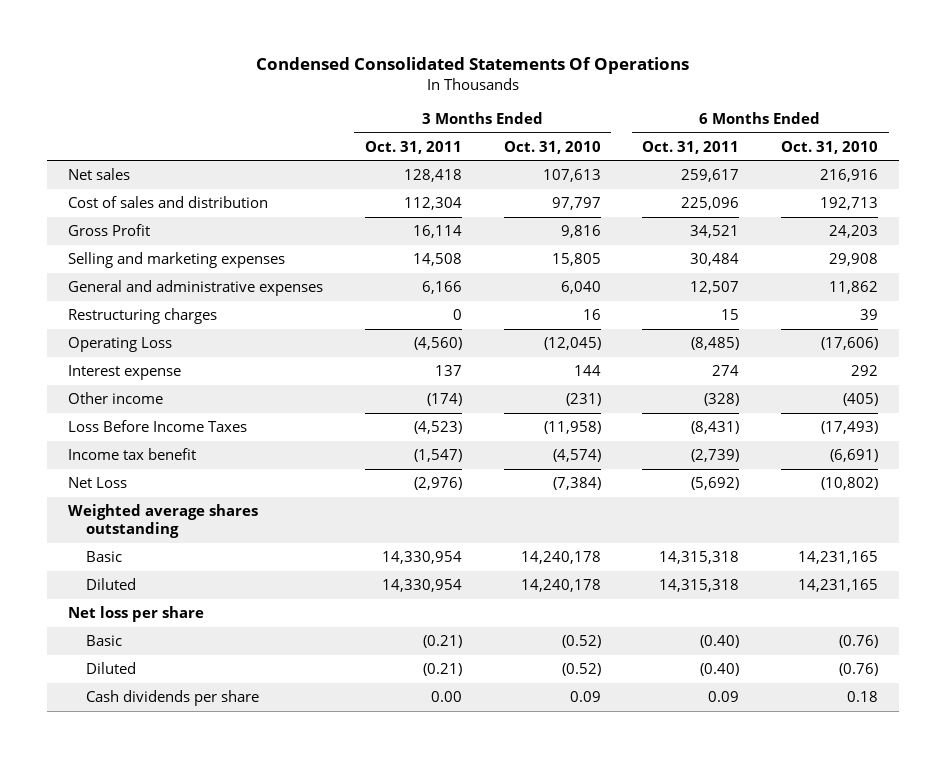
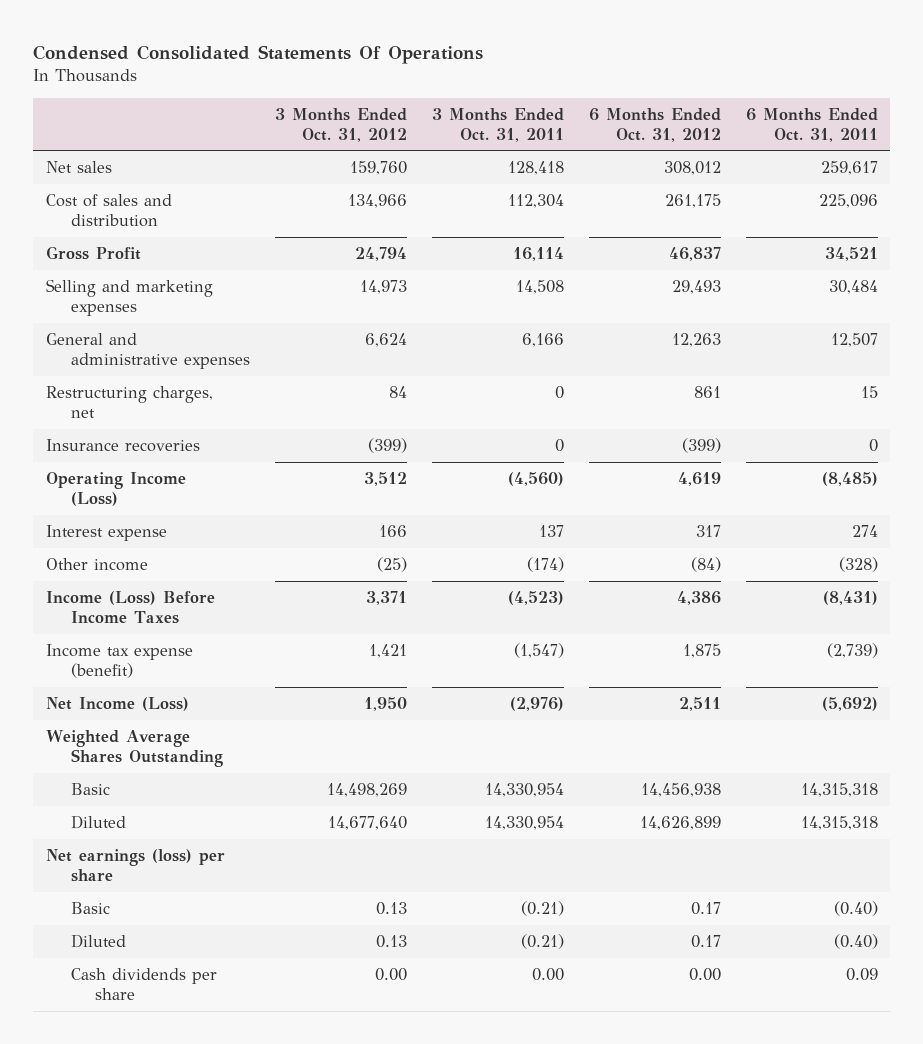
[503,140,601,154] Oct. 31, 2010 -> none
[781,140,879,154] Oct. 31, 2010 -> none
none -> [274,107,407,142] 3 Months Ended Oct. 31, 2012
none -> [588,107,721,142] 6 Months Ended Oct. 31, 2012
[67,308,217,325] Restructuring charges -> [45,385,213,419] Restructuring charges, net
none -> [45,438,200,452] Insurance recoveries
[67,337,172,353] Operating Loss -> [45,471,186,507] Operating Income (Loss)
[67,420,247,433] Loss Before Income Taxes -> [45,590,215,625] Income (Loss) Before Income Taxes
[67,448,196,461] Income tax benefit -> [45,643,193,679] Income tax expense (benefit)
[67,477,127,489] Net Loss -> [45,696,189,711] Net Income (Loss)
[67,504,258,539] Weighted average shares outstanding -> [45,729,223,768] Weighted Average Shares Outstanding
[67,606,204,623] Net loss per share -> [45,848,225,883] Net earnings (loss) per share

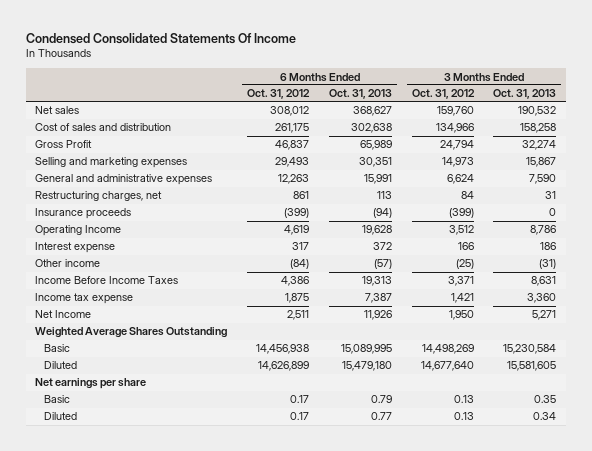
[33,44,484,64] Condensed Consolidated Statements Of Operations -> [25,32,296,44] Condensed Consolidated Statements Of Income
[431,107,564,142] 3 Months Ended Oct. 31, 2011 -> none
[745,107,878,142] 6 Months Ended Oct. 31, 2011 -> none
none -> [328,89,392,100] Oct. 31, 2013
none -> [493,89,557,100] Oct. 31, 2013
[45,438,200,452] Insurance recoveries -> [35,208,132,220] Insurance proceeds
[45,471,186,507] Operating Income (Loss) -> [35,225,122,237] Operating Income
[45,590,215,625] Income (Loss) Before Income Taxes -> [35,276,179,285] Income Before Income Taxes
[45,643,193,679] Income tax expense (benefit) -> [35,293,134,305] Income tax expense
[45,696,189,711] Net Income (Loss) -> [35,310,92,319] Net Income
[45,848,225,883] Net earnings (loss) per share -> [35,378,147,390] Net earnings per share
[70,967,217,1001] Cash dividends per share -> none

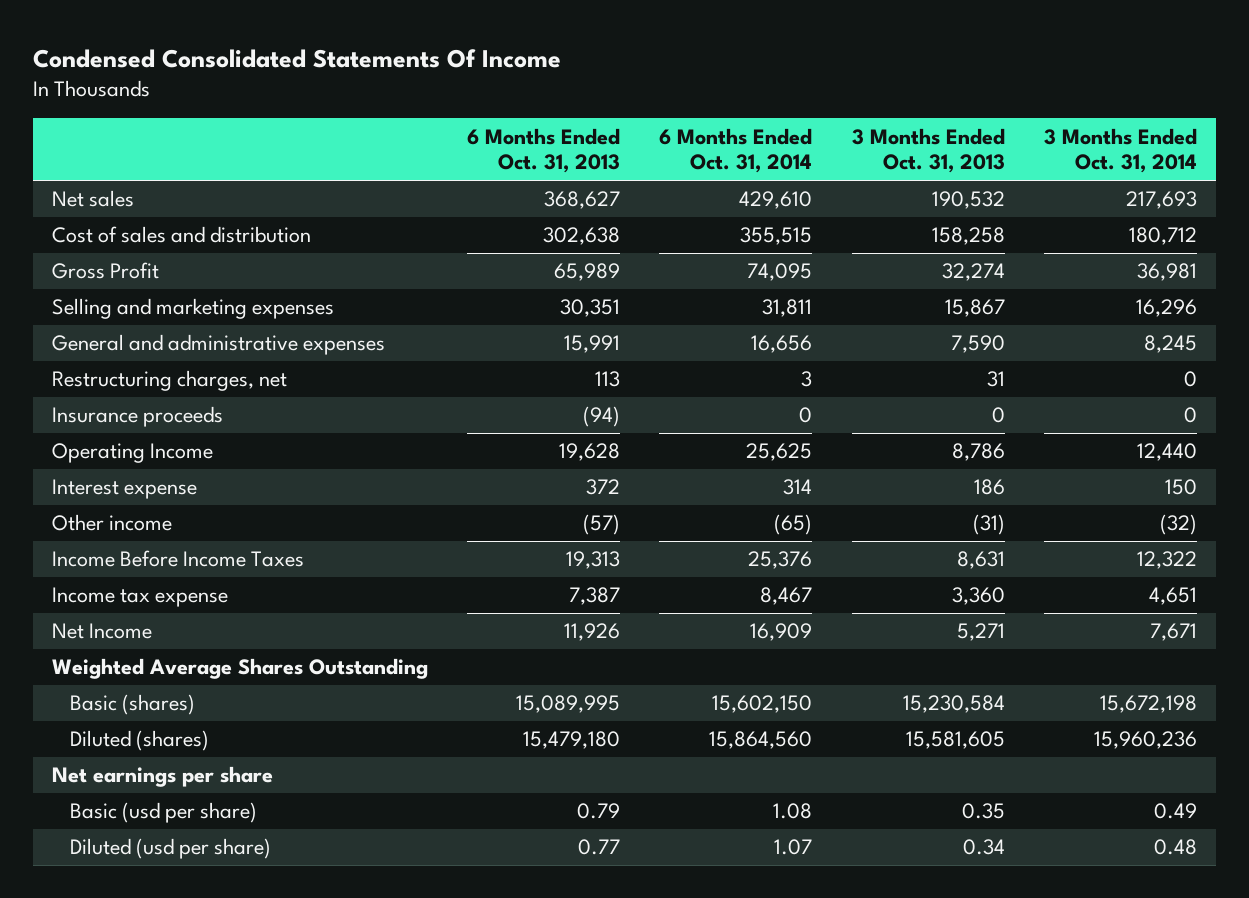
[247,89,311,100] Oct. 31, 2012 -> none
[411,89,475,100] Oct. 31, 2012 -> none
none -> [659,127,813,174] 6 Months Ended Oct. 31, 2014
none -> [1043,127,1197,174] 3 Months Ended Oct. 31, 2014
[44,344,71,353] Basic -> [69,694,195,716] Basic (shares)
[44,361,78,370] Diluted -> [69,730,209,752] Diluted (shares)
[44,395,71,404] Basic -> [69,802,257,824] Basic (usd per share)
[44,412,78,421] Diluted -> [69,838,271,860] Diluted (usd per share)

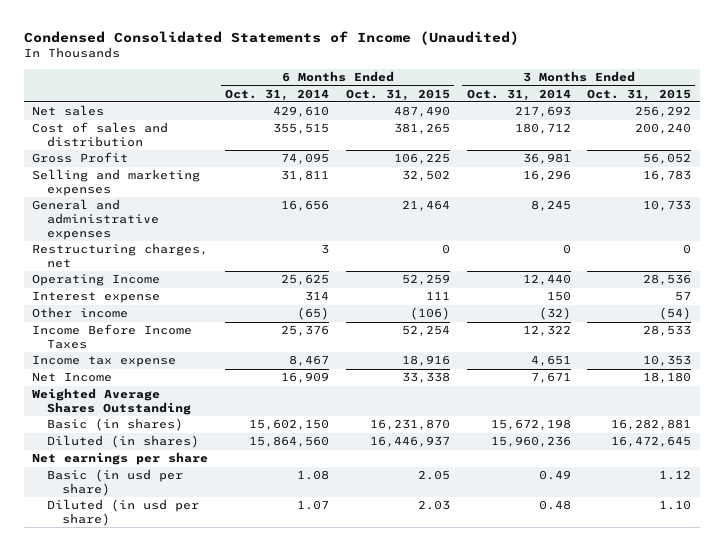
[32,48,561,68] Condensed Consolidated Statements Of Income -> [24,30,520,45] Condensed Consolidated Statements of Income (Unaudited)
[467,127,621,174] 6 Months Ended Oct. 31, 2013 -> none
[851,127,1005,174] 3 Months Ended Oct. 31, 2013 -> none
none -> [345,88,450,101] Oct. 31, 2015
none -> [587,88,692,101] Oct. 31, 2015
[52,406,224,428] Insurance proceeds -> none
[69,694,195,716] Basic (shares) -> [47,418,184,432] Basic (in shares)
[69,730,209,752] Diluted (shares) -> [47,435,200,449] Diluted (in shares)
[69,802,257,824] Basic (usd per share) -> [47,469,184,496] Basic (in usd per share)
[69,838,271,860] Diluted (usd per share) -> [47,499,200,526] Diluted (in usd per share)

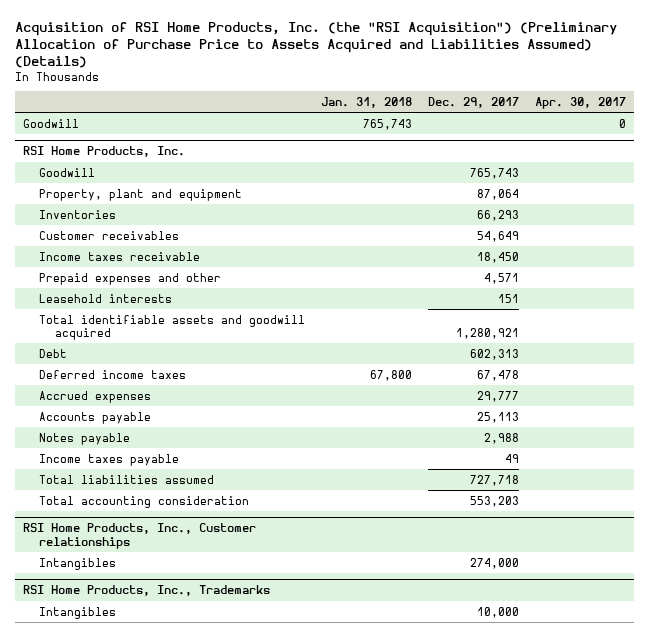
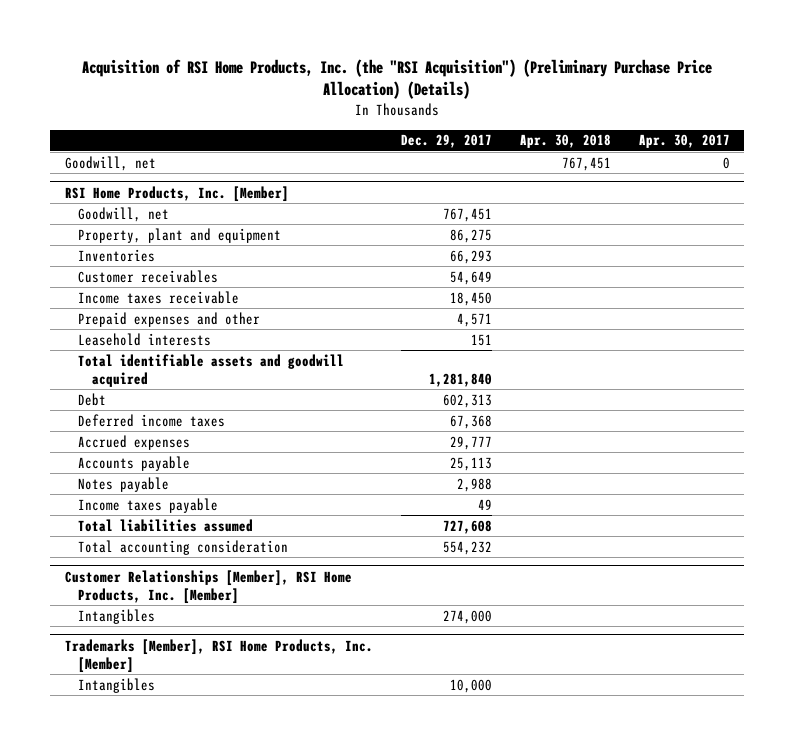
[15,22,618,68] Acquisition of RSI Home Products, Inc. (the "RSI Acquisition") (Preliminary Allocation of Purchase Price to Assets Acquired and Liabilities Assumed) (Details) -> [82,58,713,100] Acquisition of RSI Home Products, Inc. (the "RSI Acquisition") (Preliminary Purchase Price Allocation) (Details)
[321,97,413,109] Jan. 31, 2018 -> none
none -> [519,134,611,149] Apr. 30, 2018
[23,118,80,128] Goodwill -> [64,155,156,171] Goodwill, net
[23,146,186,158] RSI Home Products, Inc. -> [64,185,289,202] RSI Home Products, Inc. [Member]
[38,167,95,177] Goodwill -> [78,206,170,222] Goodwill, net
[470,167,520,179] 765,743 -> [442,207,492,222] 767,451
[477,188,520,200] 87,064 -> [449,228,492,243] 86,275
[456,327,520,339] 1,280,921 -> [428,372,492,387] 1,281,840
[477,369,520,381] 67,478 -> [449,414,492,429] 67,368
[470,474,520,486] 727,718 -> [442,519,492,534] 727,608
[470,495,520,507] 553,203 -> [442,540,492,555] 554,232
[23,523,257,549] RSI Home Products, Inc., Customer relationships -> [64,569,352,604] Customer Relationships [Member], RSI Home Products, Inc. [Member]
[23,585,271,597] RSI Home Products, Inc., Trademarks -> [64,638,373,673] Trademarks [Member], RSI Home Products, Inc. [Member]

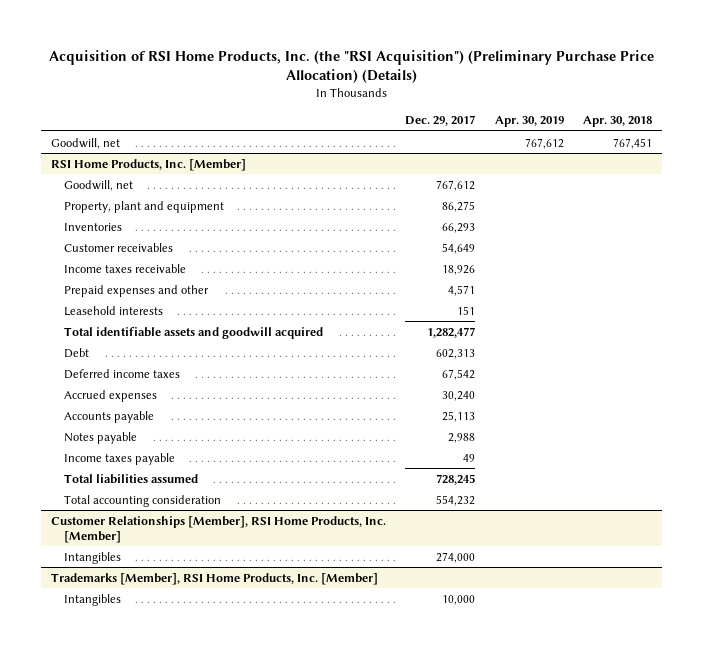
[638,134,730,149] Apr. 30, 2017 -> none
none -> [494,116,564,128] Apr. 30, 2019
[442,207,492,222] 767,451 -> [436,179,476,191] 767,612
[449,291,492,306] 18,450 -> [442,264,476,275] 18,926
[428,372,492,387] 1,281,840 -> [427,326,476,338] 1,282,477
[449,414,492,429] 67,368 -> [442,368,476,380] 67,542
[449,435,492,450] 29,777 -> [442,390,476,401] 30,240
[442,519,492,534] 727,608 -> [436,473,476,485] 728,245

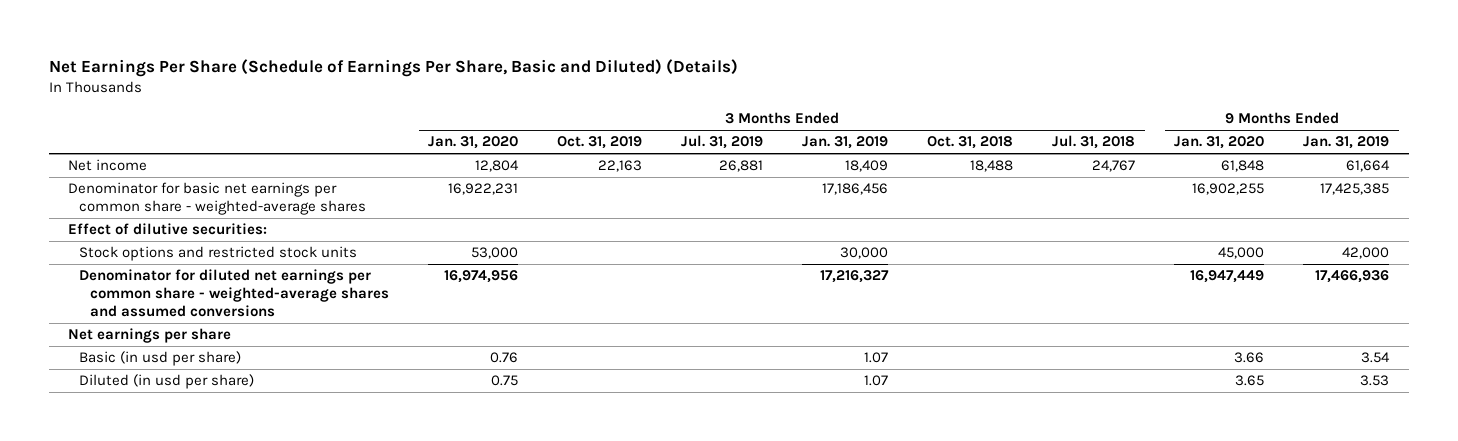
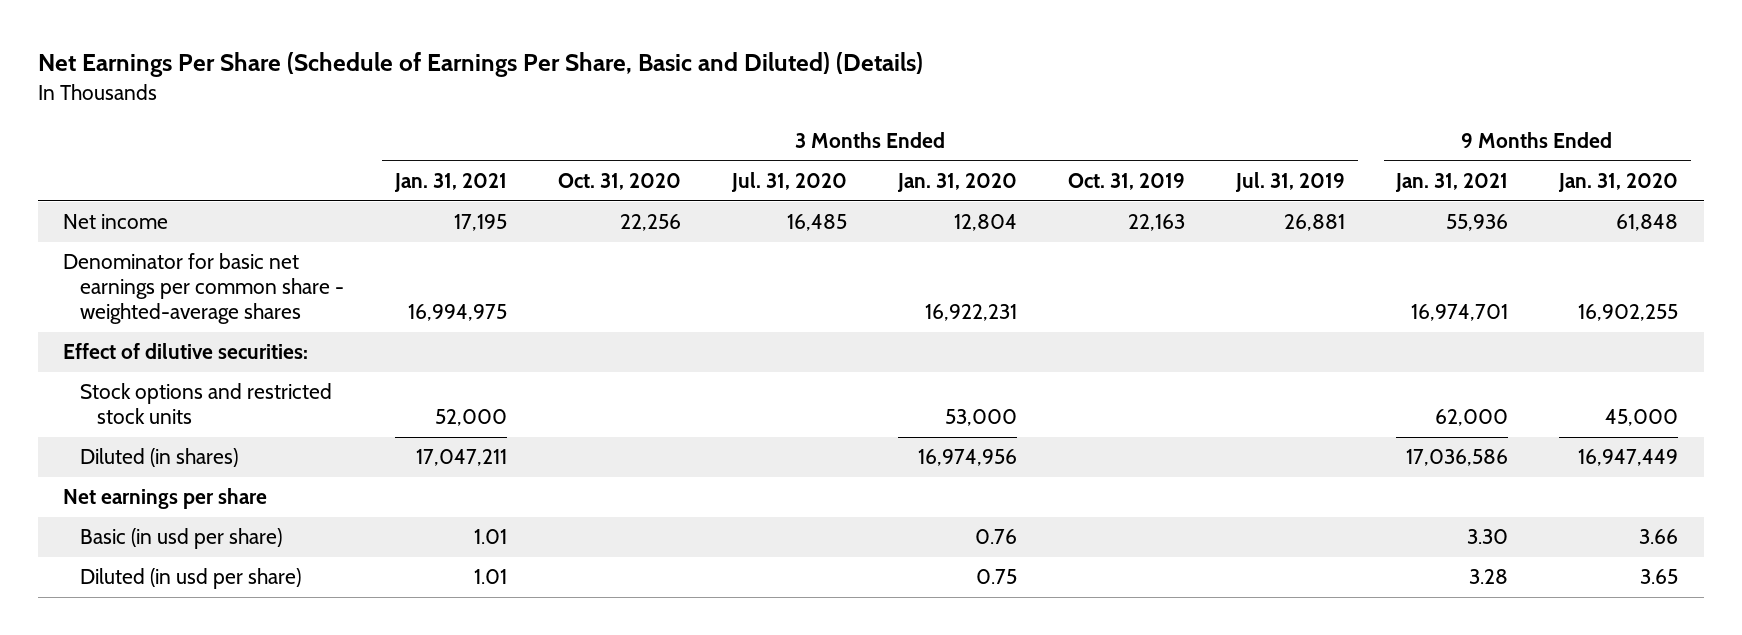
[802,136,889,150] Jan. 31, 2019 -> none
[927,136,1014,150] Oct. 31, 2018 -> none
[1052,135,1136,150] Jul. 31, 2018 -> none
[1303,136,1390,150] Jan. 31, 2019 -> none
none -> [394,173,508,193] Jan. 31, 2021
none -> [558,173,682,191] Oct. 31, 2020
none -> [731,172,848,193] Jul. 31, 2020
none -> [1395,173,1509,193] Jan. 31, 2021
[79,269,390,318] Denominator for diluted net earnings per common share - weighted-average shares and assumed conversions -> [80,448,239,468] Diluted (in shares)

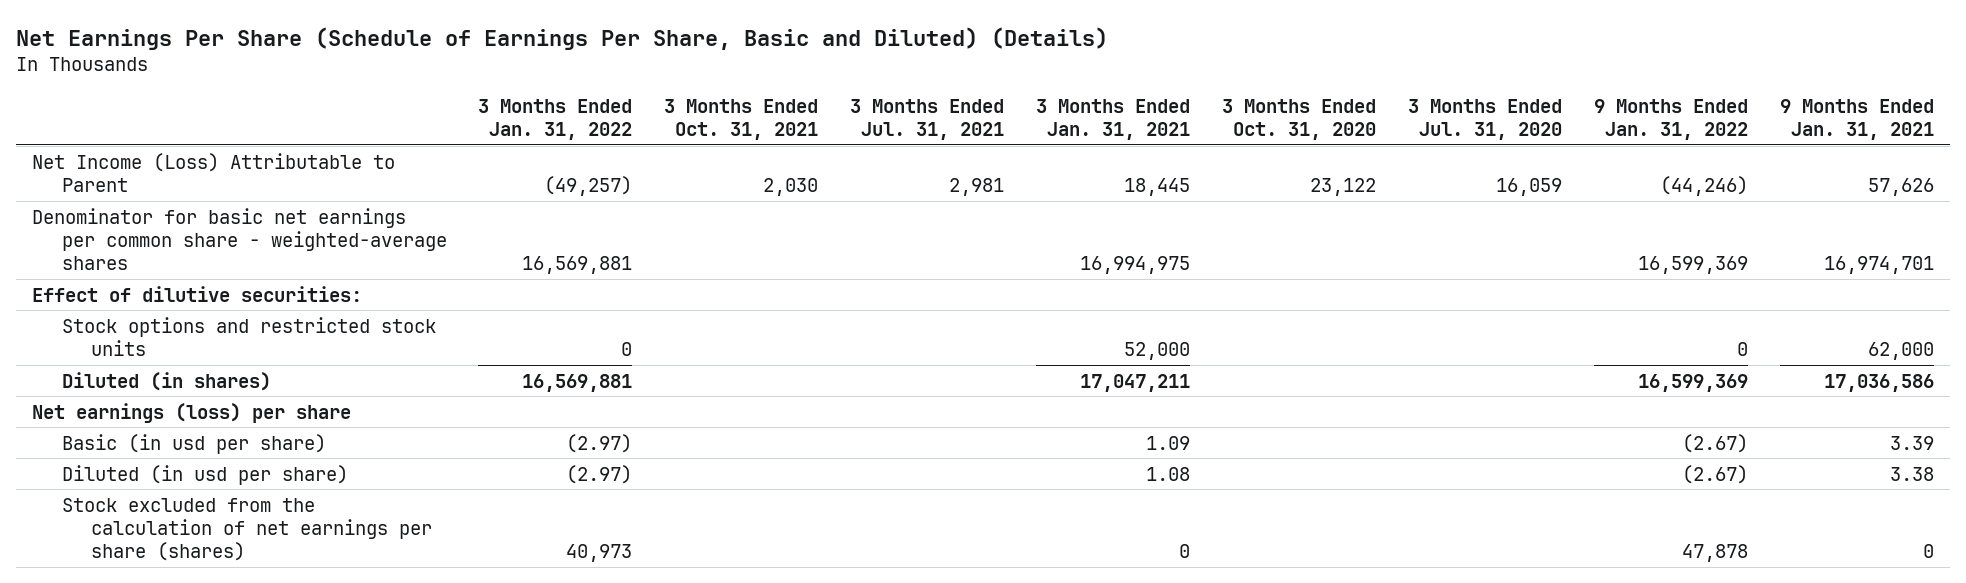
[897,173,1018,193] Jan. 31, 2020 -> none
[1068,173,1186,191] Oct. 31, 2019 -> none
[1235,172,1346,193] Jul. 31, 2019 -> none
[1558,173,1679,193] Jan. 31, 2020 -> none
none -> [478,98,633,141] 3 Months Ended Jan. 31, 2022
none -> [664,98,819,141] 3 Months Ended Oct. 31, 2021
none -> [850,98,1005,141] 3 Months Ended Jul. 31, 2021
none -> [1593,98,1748,141] 9 Months Ended Jan. 31, 2022
[63,214,169,230] Net income -> [32,152,396,192] Net Income (Loss) Attributable to Parent
[454,214,508,232] 17,195 -> [1124,177,1191,196] 18,445
[620,214,682,232] 22,256 -> [1310,177,1377,196] 23,122
[787,214,848,232] 16,485 -> [1496,177,1563,196] 16,059
[1446,214,1509,232] 55,936 -> [1867,177,1934,196] 57,626
[63,488,268,510] Net earnings per share -> [32,402,352,423] Net earnings (loss) per share
[474,529,508,545] 1.01 -> [1146,435,1191,450] 1.09
[1467,529,1509,545] 3.30 -> [1889,435,1934,450] 3.39
[474,569,508,585] 1.01 -> [1146,466,1191,481] 1.08
[1469,569,1509,585] 3.28 -> [1889,466,1934,481] 3.38
none -> [61,497,432,562] Stock excluded from the calculation of net earnings per share (shares)

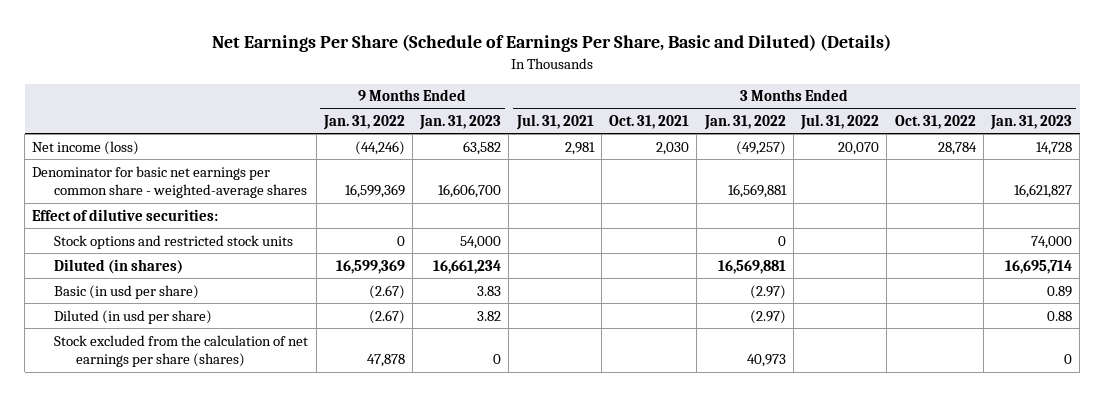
[1036,98,1191,141] 3 Months Ended Jan. 31, 2021 -> none
[1222,98,1377,141] 3 Months Ended Oct. 31, 2020 -> none
[1408,98,1563,141] 3 Months Ended Jul. 31, 2020 -> none
[1779,98,1934,141] 9 Months Ended Jan. 31, 2021 -> none
none -> [419,115,502,131] Jan. 31, 2023
none -> [800,114,880,131] Jul. 31, 2022
none -> [894,115,976,130] Oct. 31, 2022
none -> [989,115,1072,131] Jan. 31, 2023
[32,152,396,192] Net Income (Loss) Attributable to Parent -> [32,140,140,155] Net income (loss)
[32,402,352,423] Net earnings (loss) per share -> none

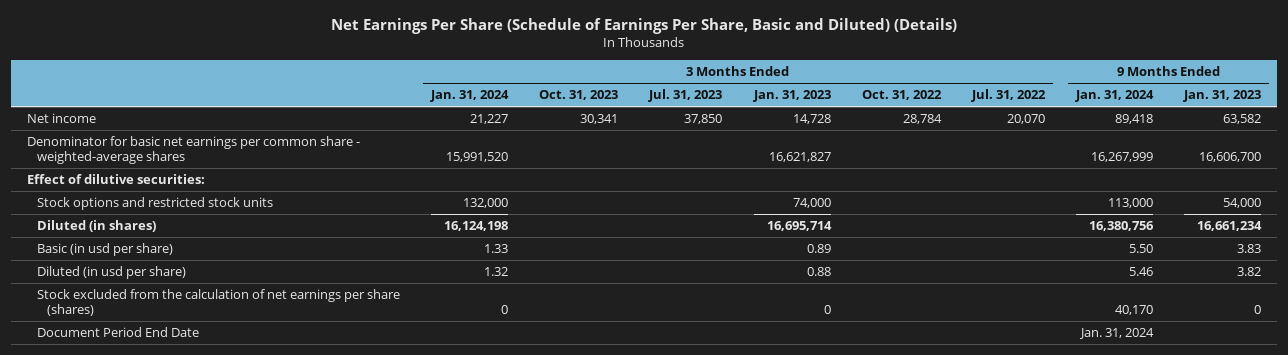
[322,115,405,131] Jan. 31, 2022 -> none
[515,114,594,131] Jul. 31, 2021 -> none
[609,115,690,130] Oct. 31, 2021 -> none
[703,115,786,131] Jan. 31, 2022 -> none
none -> [430,90,510,103] Jan. 31, 2024
none -> [539,90,619,101] Oct. 31, 2023
none -> [648,89,723,103] Jul. 31, 2023
none -> [1075,90,1155,103] Jan. 31, 2024
[32,140,140,155] Net income (loss) -> [26,113,96,124] Net income
none -> [36,327,199,338] Document Period End Date

